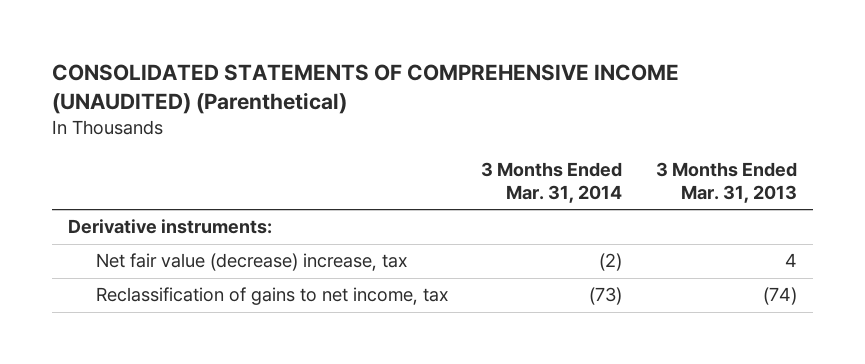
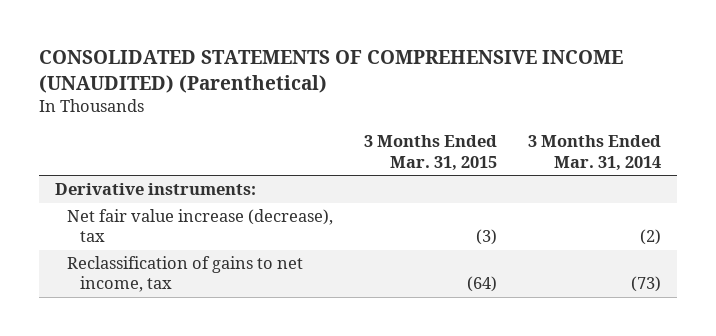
[655,162,797,204] 3 Months Ended Mar. 31, 2013 -> none
none -> [364,135,498,171] 3 Months Ended Mar. 31, 2015
[95,253,407,272] Net fair value (decrease) increase, tax -> [67,209,334,243] Net fair value increase (decrease), tax

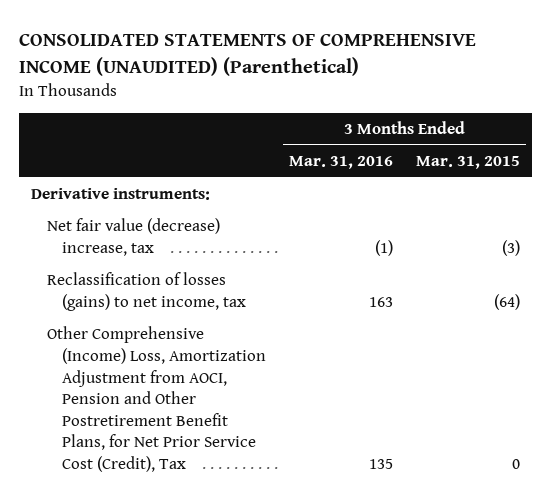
[528,135,662,171] 3 Months Ended Mar. 31, 2014 -> none
none -> [289,155,394,169] Mar. 31, 2016
[67,209,334,243] Net fair value increase (decrease), tax -> [46,218,220,256] Net fair value (decrease) increase, tax
[67,256,304,293] Reclassification of gains to net income, tax -> [46,272,247,311] Reclassification of losses (gains) to net income, tax
none -> [46,326,267,473] Other Comprehensive (Income) Loss, Amortization Adjustment from AOCI, Pension and Other Postretirement Benefit Plans, for Net Prior Service Cost (Credit), Tax

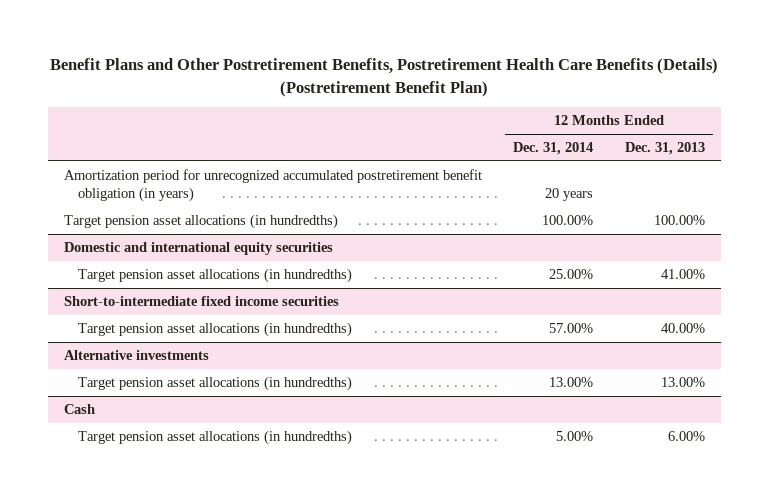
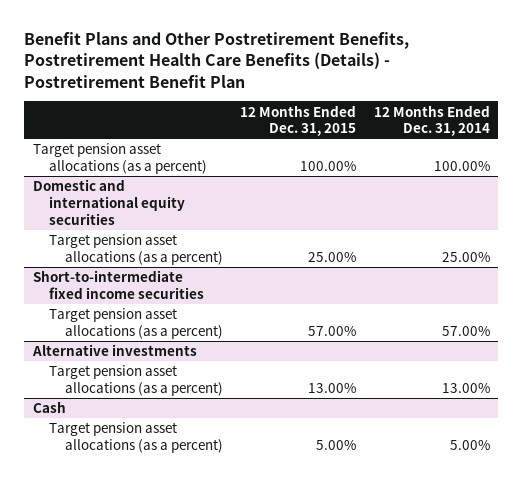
[50,58,719,97] Benefit Plans and Other Postretirement Benefits, Postretirement Health Care Benefits (Details) (Postretirement Benefit Plan) -> [23,32,409,88] Benefit Plans and Other Postretirement Benefits, Postretirement Health Care Benefits (Details) - Postretirement Benefit Plan
[625,142,706,156] Dec. 31, 2013 -> none
none -> [240,104,357,137] 12 Months Ended Dec. 31, 2015
[63,169,482,203] Amortization period for unrecognized accumulated postretirement benefit obligation (in years) -> none
[63,214,338,230] Target pension asset allocations (in hundredths) -> [32,143,207,174] Target pension asset allocations (as a percent)
[78,268,353,284] Target pension asset allocations (in hundredths) -> [48,234,223,265] Target pension asset allocations (as a percent)
[78,322,353,338] Target pension asset allocations (in hundredths) -> [48,308,223,339] Target pension asset allocations (as a percent)
[78,376,353,392] Target pension asset allocations (in hundredths) -> [48,365,223,396] Target pension asset allocations (as a percent)
[78,430,353,446] Target pension asset allocations (in hundredths) -> [48,422,223,453] Target pension asset allocations (as a percent)

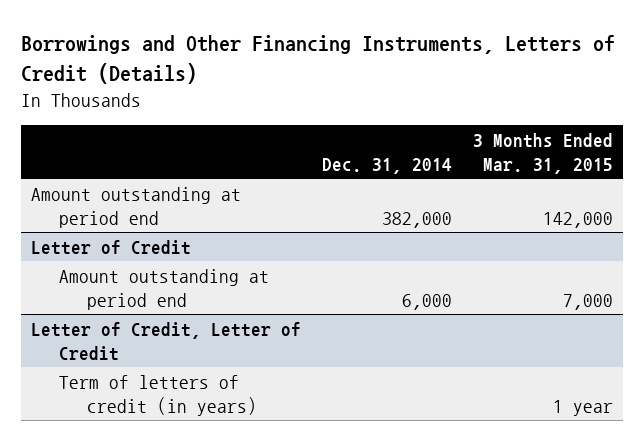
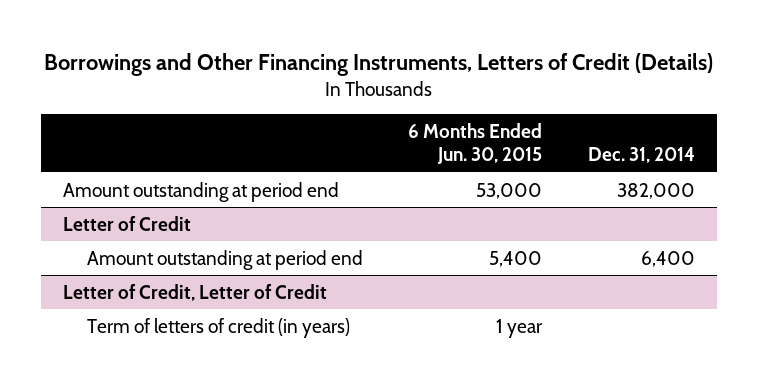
[472,132,613,174] 3 Months Ended Mar. 31, 2015 -> none
none -> [408,123,543,165] 6 Months Ended Jun. 30, 2015
[402,293,453,310] 6,000 -> [640,250,695,267] 6,400

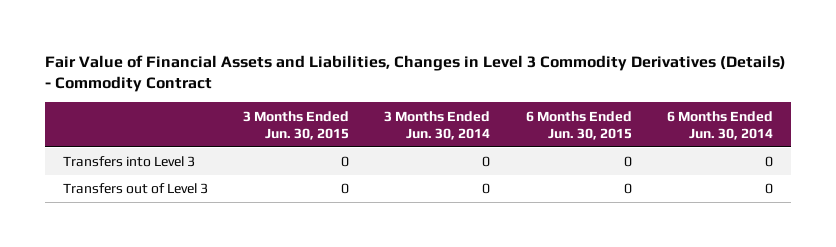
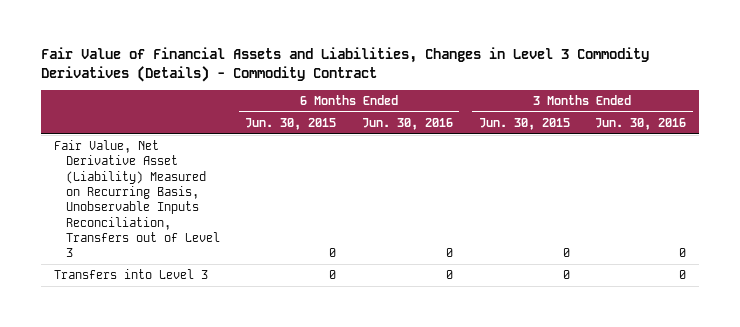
[384,110,491,140] 3 Months Ended Jun. 30, 2014 -> none
[667,110,774,140] 6 Months Ended Jun. 30, 2014 -> none
none -> [361,118,453,131] Jun. 30, 2016
none -> [595,118,687,131] Jun. 30, 2016
none -> [53,140,220,258] Fair Value, Net Derivative Asset (Liability) Measured on Recurring Basis, Unobservable Inputs Reconciliation, Transfers out of Level 3
[62,183,208,195] Transfers out of Level 3 -> none

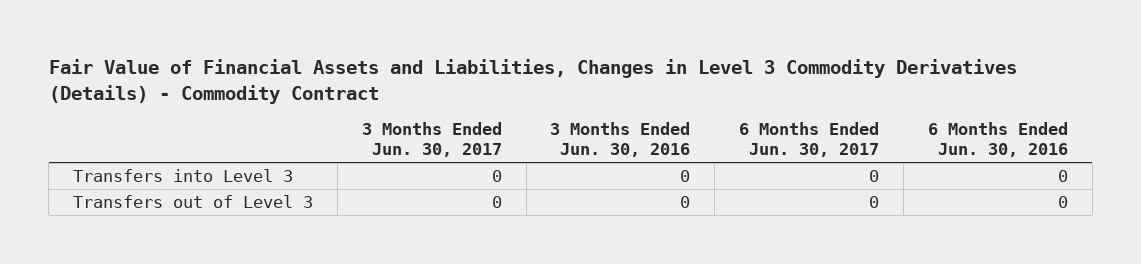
[245,118,337,131] Jun. 30, 2015 -> none
[478,118,570,131] Jun. 30, 2015 -> none
none -> [361,122,502,158] 3 Months Ended Jun. 30, 2017
none -> [739,122,880,158] 6 Months Ended Jun. 30, 2017
[53,140,220,258] Fair Value, Net Derivative Asset (Liability) Measured on Recurring Basis, Unobservable Inputs Reconciliation, Transfers out of Level 3 -> none
none -> [73,194,314,208] Transfers out of Level 3

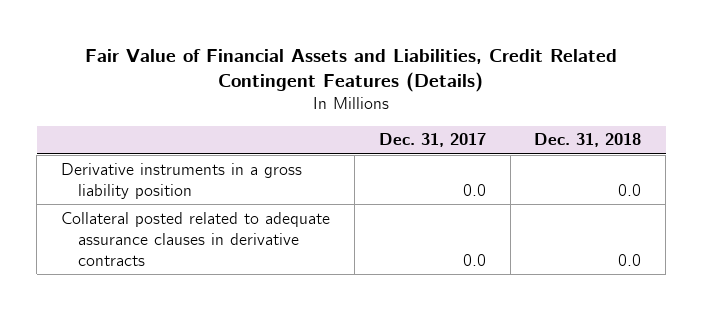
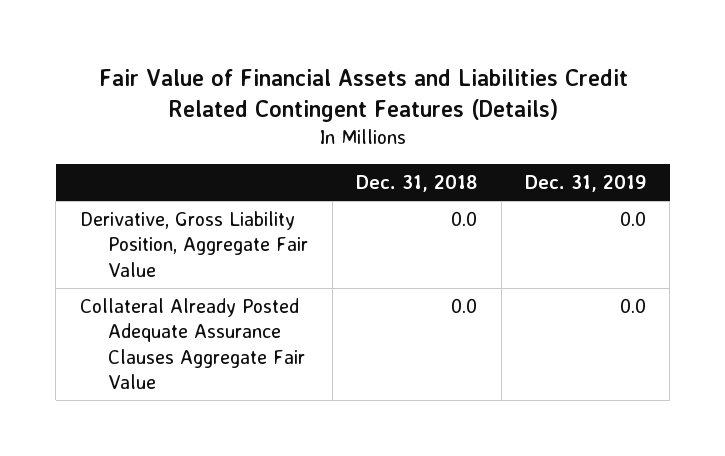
[85,48,618,93] Fair Value of Financial Assets and Liabilities, Credit Related Contingent Features (Details) -> [98,69,628,123] Fair Value of Financial Assets and Liabilities Credit Related Contingent Features (Details)
[378,133,486,148] Dec. 31, 2017 -> none
none -> [524,174,646,192] Dec. 31, 2019
[60,162,302,199] Derivative instruments in a gross liability position -> [79,210,309,277] Derivative, Gross Liability Position, Aggregate Fair Value
[60,211,330,266] Collateral posted related to adequate assurance clauses in derivative contracts -> [79,297,306,389] Collateral Already Posted Adequate Assurance Clauses Aggregate Fair Value

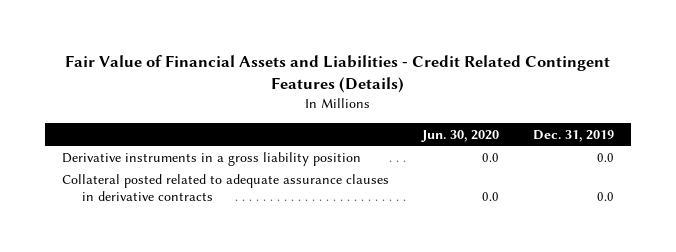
[98,69,628,123] Fair Value of Financial Assets and Liabilities Credit Related Contingent Features (Details) -> [64,55,610,94] Fair Value of Financial Assets and Liabilities - Credit Related Contingent Features (Details)
[356,174,478,192] Dec. 31, 2018 -> none
none -> [421,129,500,142] Jun. 30, 2020
[79,210,309,277] Derivative, Gross Liability Position, Aggregate Fair Value -> [61,151,361,166] Derivative instruments in a gross liability position
[79,297,306,389] Collateral Already Posted Adequate Assurance Clauses Aggregate Fair Value -> [61,173,389,201] Collateral posted related to adequate assurance clauses in derivative contracts

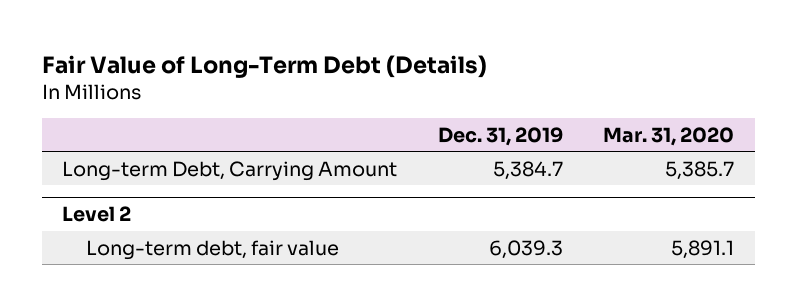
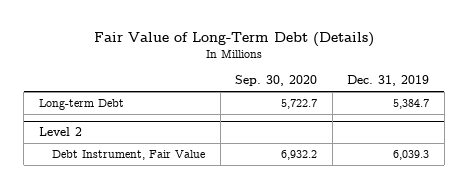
[603,127,735,147] Mar. 31, 2020 -> none
none -> [235,75,318,87] Sep. 30, 2020
[62,160,398,181] Long-term Debt, Carrying Amount -> [38,99,124,111] Long-term Debt
[85,239,339,260] Long-term debt, fair value -> [51,150,205,161] Debt Instrument, Fair Value

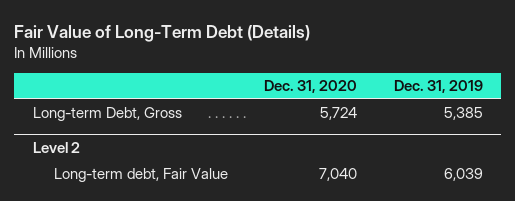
[235,75,318,87] Sep. 30, 2020 -> none
none -> [264,80,358,94] Dec. 31, 2020
[38,99,124,111] Long-term Debt -> [32,107,182,122] Long-term Debt, Gross
[393,99,430,110] 5,384.7 -> [443,107,483,121] 5,385
[51,150,205,161] Debt Instrument, Fair Value -> [53,168,228,183] Long-term debt, Fair Value
[393,150,430,161] 6,039.3 -> [443,168,483,182] 6,039

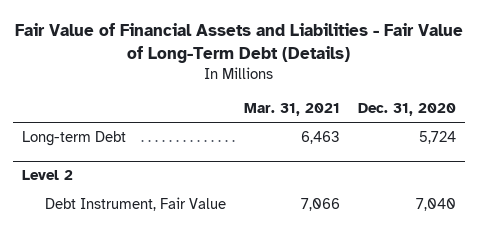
[14,24,311,42] Fair Value of Long-Term Debt (Details) -> [14,22,463,63] Fair Value of Financial Assets and Liabilities - Fair Value of Long-Term Debt (Details)
[393,80,483,94] Dec. 31, 2019 -> none
none -> [243,102,340,116] Mar. 31, 2021
[32,107,182,122] Long-term Debt, Gross -> [21,131,126,147] Long-term Debt
[53,168,228,183] Long-term debt, Fair Value -> [44,197,226,212] Debt Instrument, Fair Value

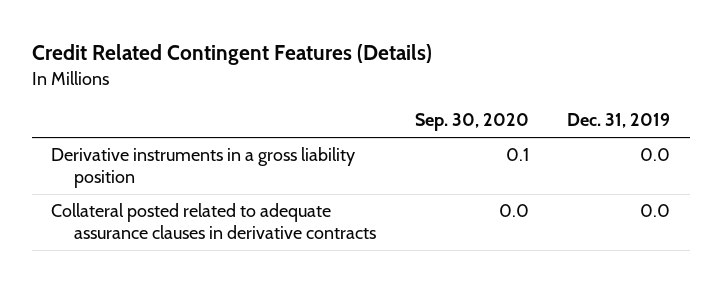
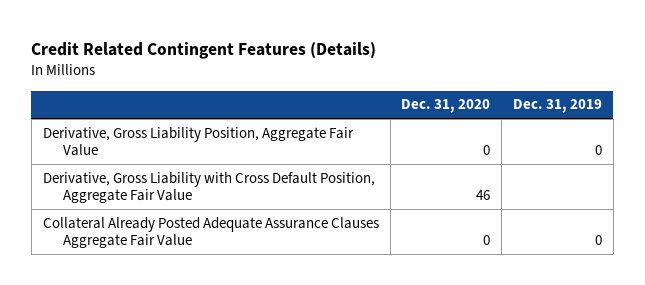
[414,113,529,132] Sep. 30, 2020 -> none
none -> [401,99,491,114] Dec. 31, 2020
[51,147,356,188] Derivative instruments in a gross liability position -> [42,126,354,157] Derivative, Gross Liability Position, Aggregate Fair Value
[640,148,671,162] 0.0 -> [595,145,603,156] 0
none -> [42,171,375,204] Derivative, Gross Liability with Cross Default Position, Aggregate Fair Value
[51,203,377,239] Collateral posted related to adequate assurance clauses in derivative contracts -> [42,216,379,249] Collateral Already Posted Adequate Assurance Clauses Aggregate Fair Value
[640,204,671,218] 0.0 -> [595,235,603,246] 0

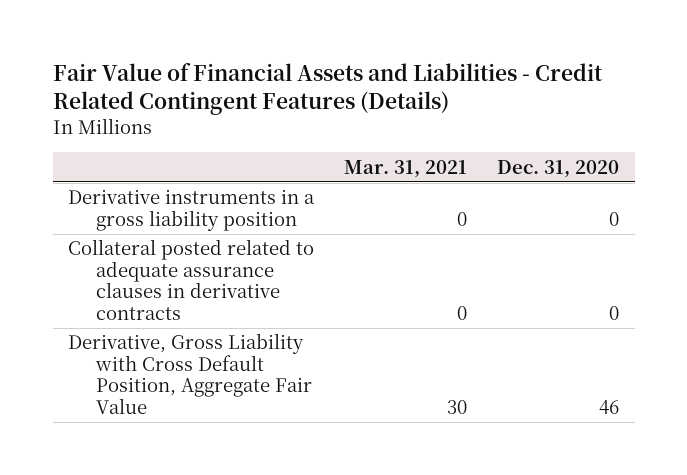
[31,42,377,60] Credit Related Contingent Features (Details) -> [52,63,603,116] Fair Value of Financial Assets and Liabilities - Credit Related Contingent Features (Details)
[513,99,603,114] Dec. 31, 2019 -> none
none -> [344,159,468,178] Mar. 31, 2021
[42,126,354,157] Derivative, Gross Liability Position, Aggregate Fair Value -> [67,189,315,231] Derivative instruments in a gross liability position
none -> [67,239,314,320] Collateral posted related to adequate assurance clauses in derivative contracts
[42,216,379,249] Collateral Already Posted Adequate Assurance Clauses Aggregate Fair Value -> none

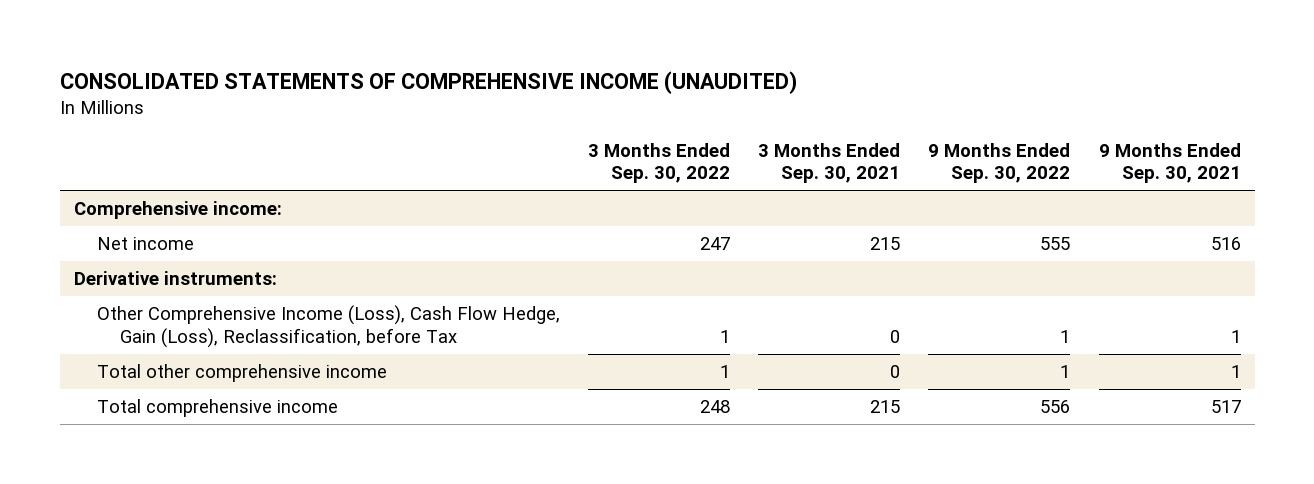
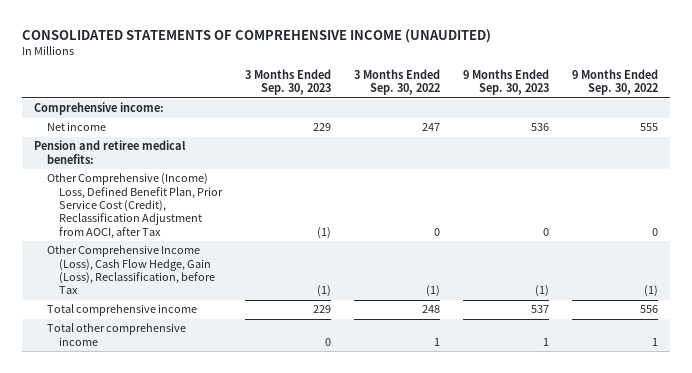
[758,142,901,184] 3 Months Ended Sep. 30, 2021 -> none
[1098,142,1241,184] 9 Months Ended Sep. 30, 2021 -> none
none -> [245,69,332,96] 3 Months Ended Sep. 30, 2023
none -> [463,69,550,96] 9 Months Ended Sep. 30, 2023
[73,271,277,286] Derivative instruments: -> [33,140,186,164] Pension and retiree medical benefits:
none -> [46,173,224,239] Other Comprehensive (Income) Loss, Defined Benefit Plan, Prior Service Cost (Credit), Reclassification Adjustment from AOCI, after Tax
[720,329,731,343] 1 -> [426,285,441,298] (1)
[1060,329,1071,343] 1 -> [644,285,659,298] (1)
[96,364,387,383] Total other comprehensive income -> [46,323,186,346] Total other comprehensive income

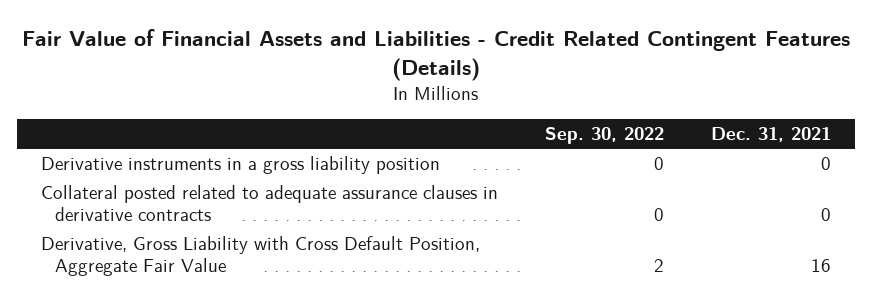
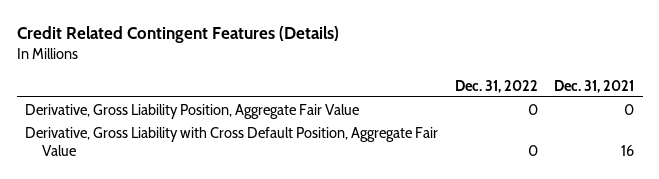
[21,29,850,82] Fair Value of Financial Assets and Liabilities - Credit Related Contingent Features (Details) -> [16,26,339,44] Credit Related Contingent Features (Details)
[544,127,664,145] Sep. 30, 2022 -> none
none -> [454,79,538,93] Dec. 31, 2022
[40,185,498,221] Collateral posted related to adequate assurance clauses in derivative contracts -> none
[40,156,440,175] Derivative instruments in a gross liability position -> [24,103,359,119] Derivative, Gross Liability Position, Aggregate Fair Value

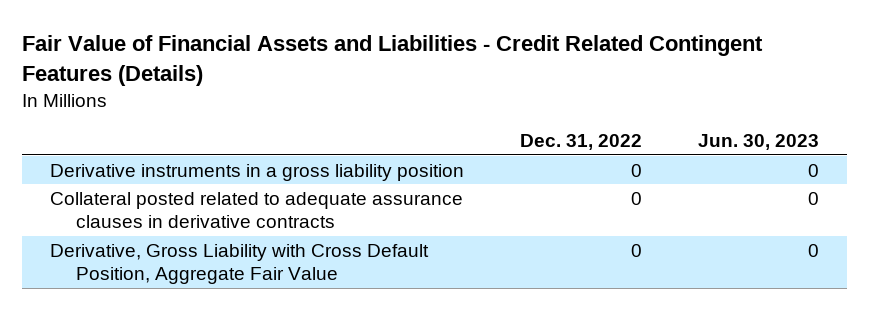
[16,26,339,44] Credit Related Contingent Features (Details) -> [21,35,763,87] Fair Value of Financial Assets and Liabilities - Credit Related Contingent Features (Details)
[554,79,635,93] Dec. 31, 2021 -> none
none -> [698,134,820,151] Jun. 30, 2023
[24,103,359,119] Derivative, Gross Liability Position, Aggregate Fair Value -> [49,163,464,181] Derivative instruments in a gross liability position
none -> [49,191,463,229] Collateral posted related to adequate assurance clauses in derivative contracts

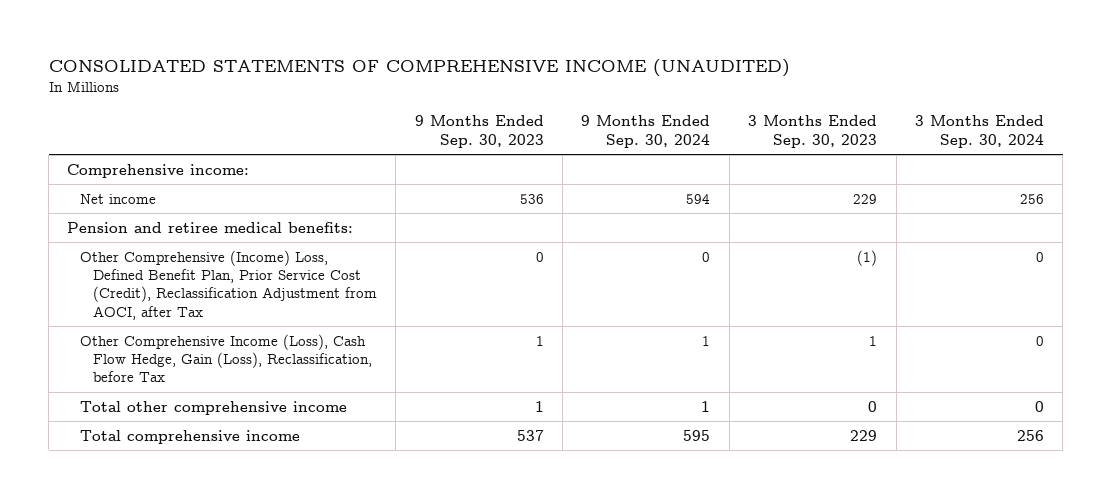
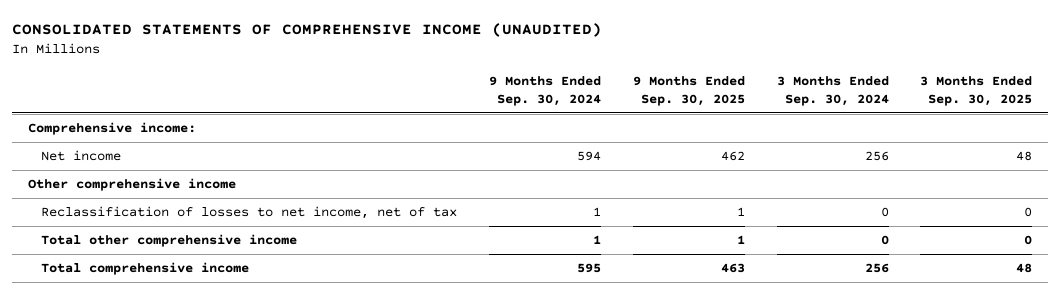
[414,115,544,148] 9 Months Ended Sep. 30, 2023 -> none
[748,115,878,148] 3 Months Ended Sep. 30, 2023 -> none
none -> [632,76,745,107] 9 Months Ended Sep. 30, 2025
none -> [920,76,1033,107] 3 Months Ended Sep. 30, 2025
[67,221,354,233] Pension and retiree medical benefits: -> none
[80,249,377,320] Other Comprehensive (Income) Loss, Defined Benefit Plan, Prior Service Cost (Credit), Reclassification Adjustment from AOCI, after Tax -> none
none -> [28,178,237,192] Other comprehensive income
[80,333,372,383] Other Comprehensive Income (Loss), Cash Flow Hedge, Gain (Loss), Reclassification, before Tax -> [41,206,458,220] Reclassification of losses to net income, net of tax

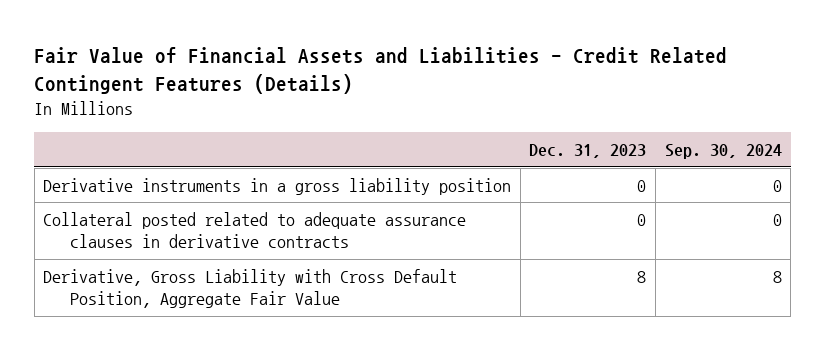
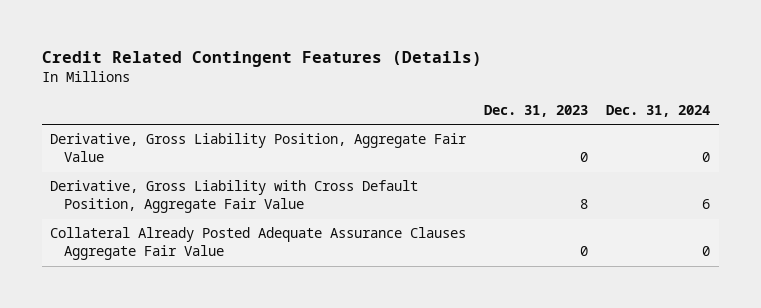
[34,47,728,95] Fair Value of Financial Assets and Liabilities - Credit Related Contingent Features (Details) -> [41,50,482,67] Credit Related Contingent Features (Details)
[664,144,782,160] Sep. 30, 2024 -> none
none -> [606,104,711,117] Dec. 31, 2024
[43,211,467,249] Collateral posted related to adequate assurance clauses in derivative contracts -> none
[43,177,512,195] Derivative instruments in a gross liability position -> [50,133,468,163] Derivative, Gross Liability Position, Aggregate Fair Value
none -> [50,227,467,261] Collateral Already Posted Adequate Assurance Clauses Aggregate Fair Value

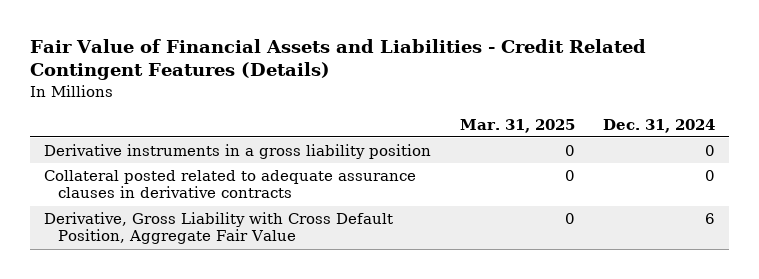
[41,50,482,67] Credit Related Contingent Features (Details) -> [29,39,646,81] Fair Value of Financial Assets and Liabilities - Credit Related Contingent Features (Details)
[484,104,589,117] Dec. 31, 2023 -> none
none -> [459,118,575,133] Mar. 31, 2025
[50,133,468,163] Derivative, Gross Liability Position, Aggregate Fair Value -> [43,144,431,160] Derivative instruments in a gross liability position
none -> [43,170,416,199] Collateral posted related to adequate assurance clauses in derivative contracts
[50,227,467,261] Collateral Already Posted Adequate Assurance Clauses Aggregate Fair Value -> none

